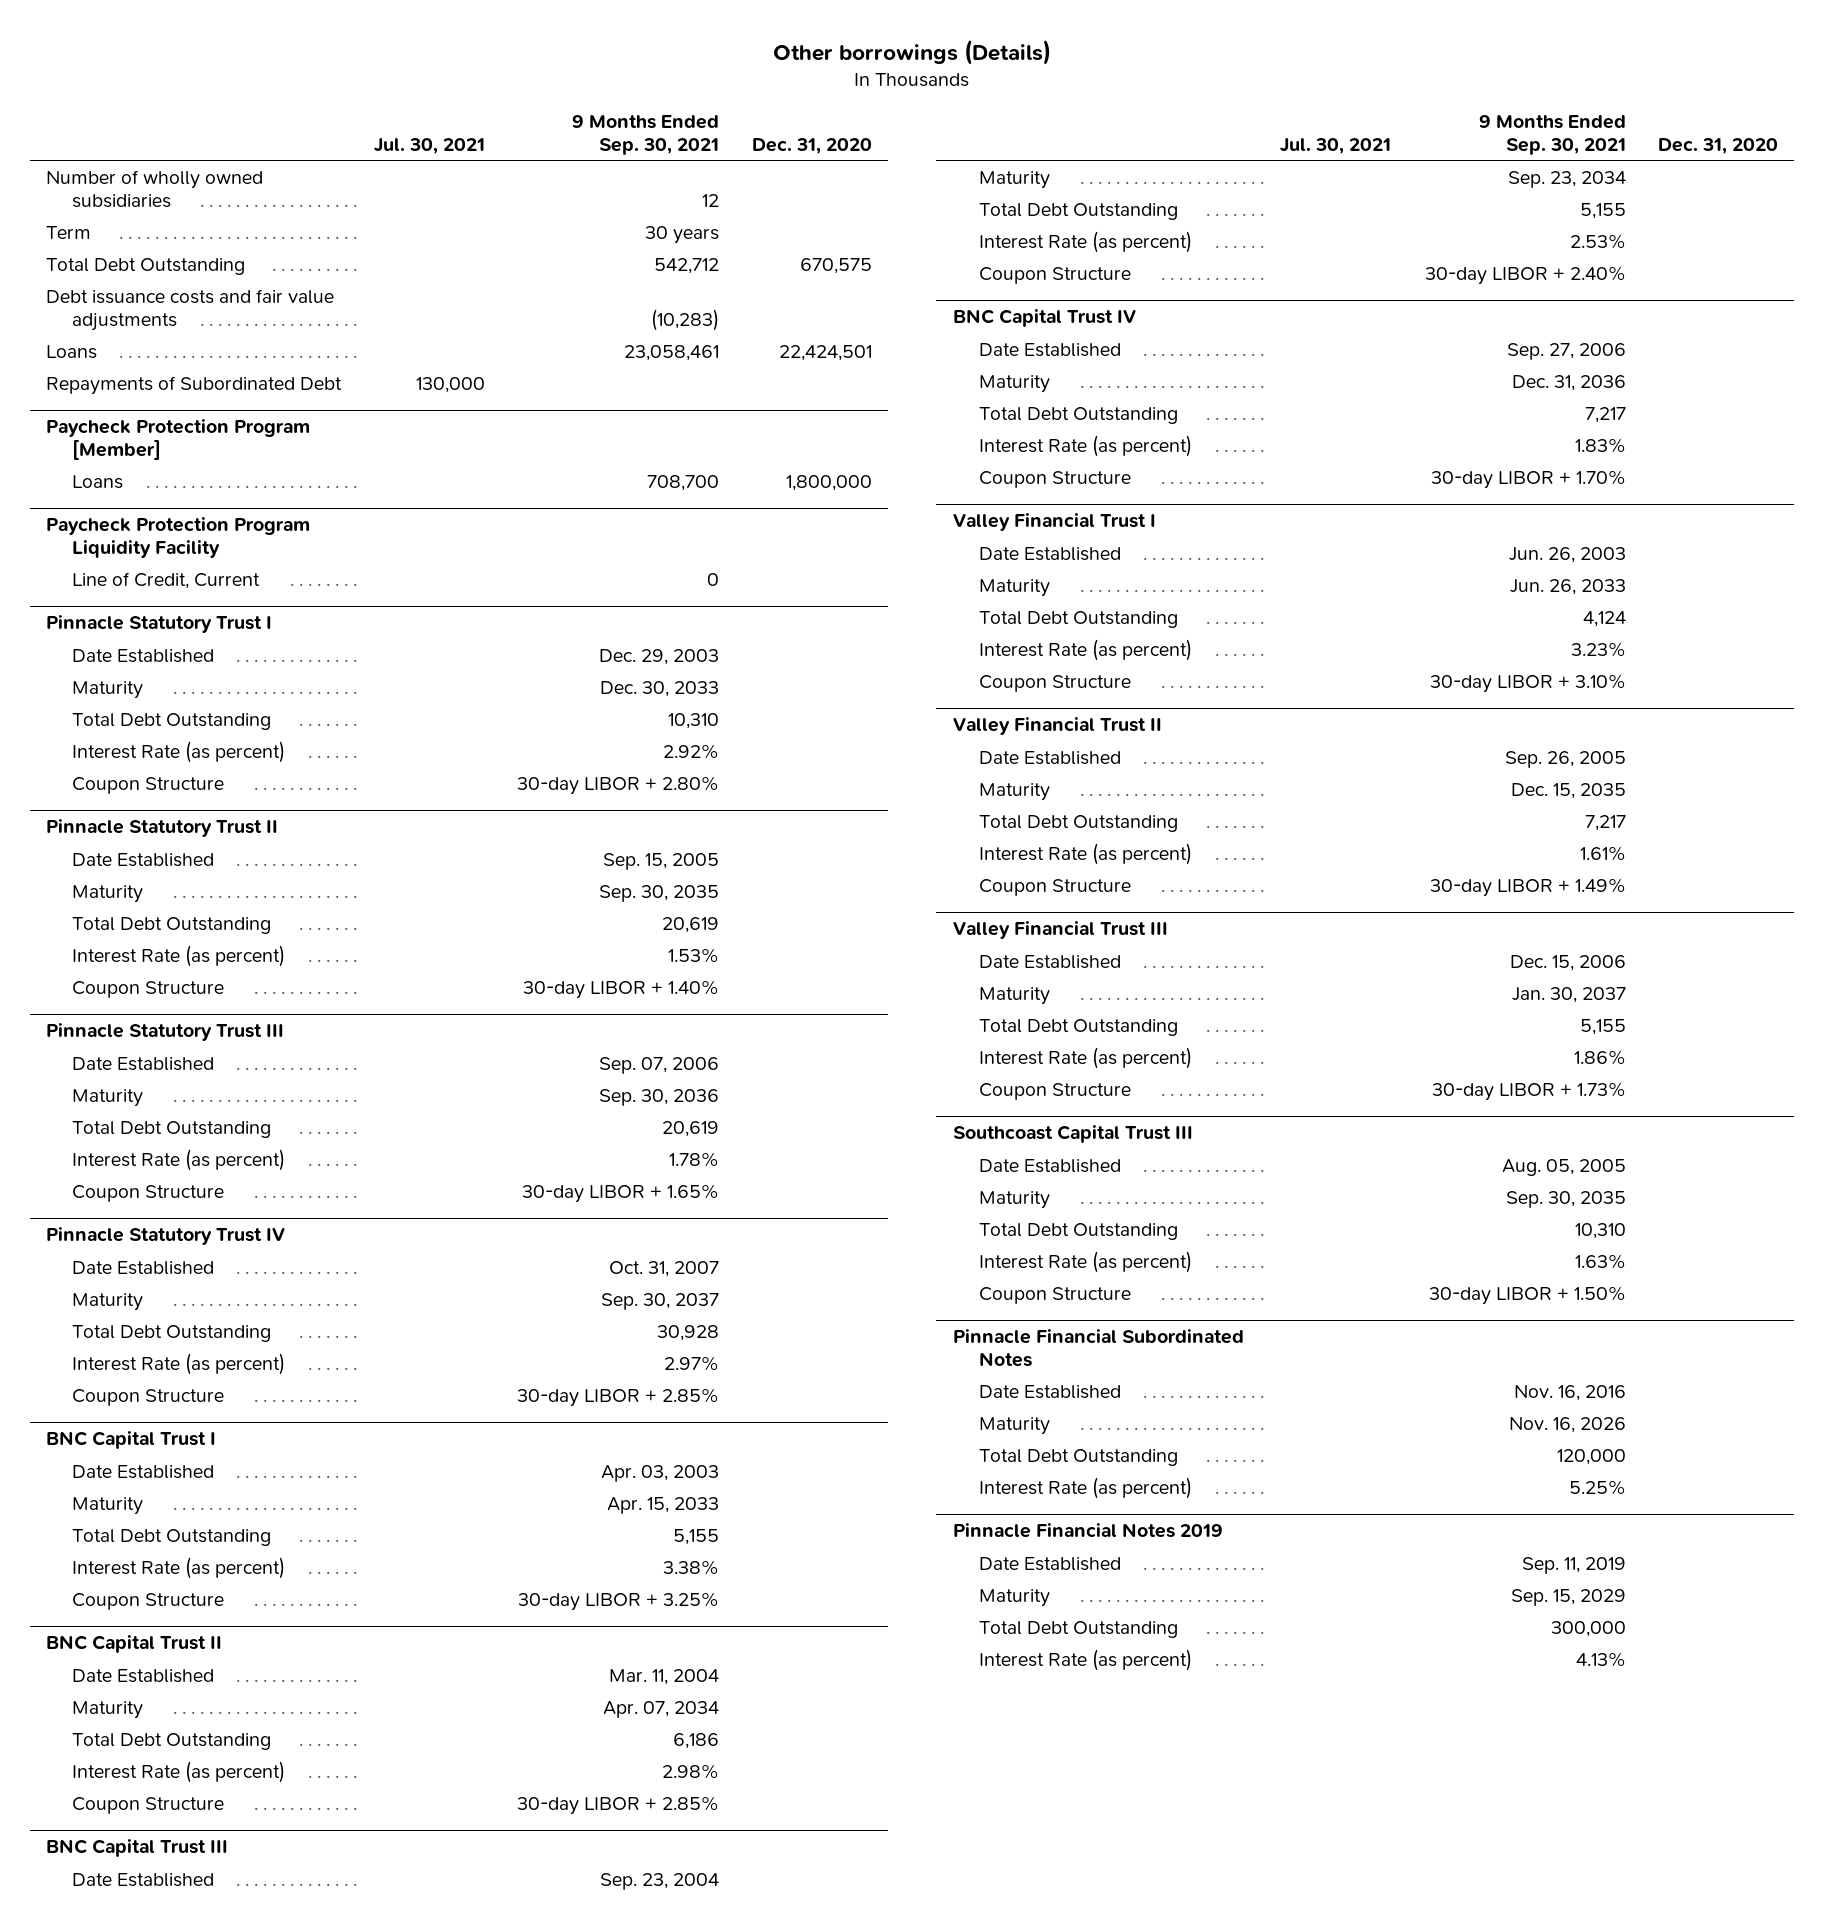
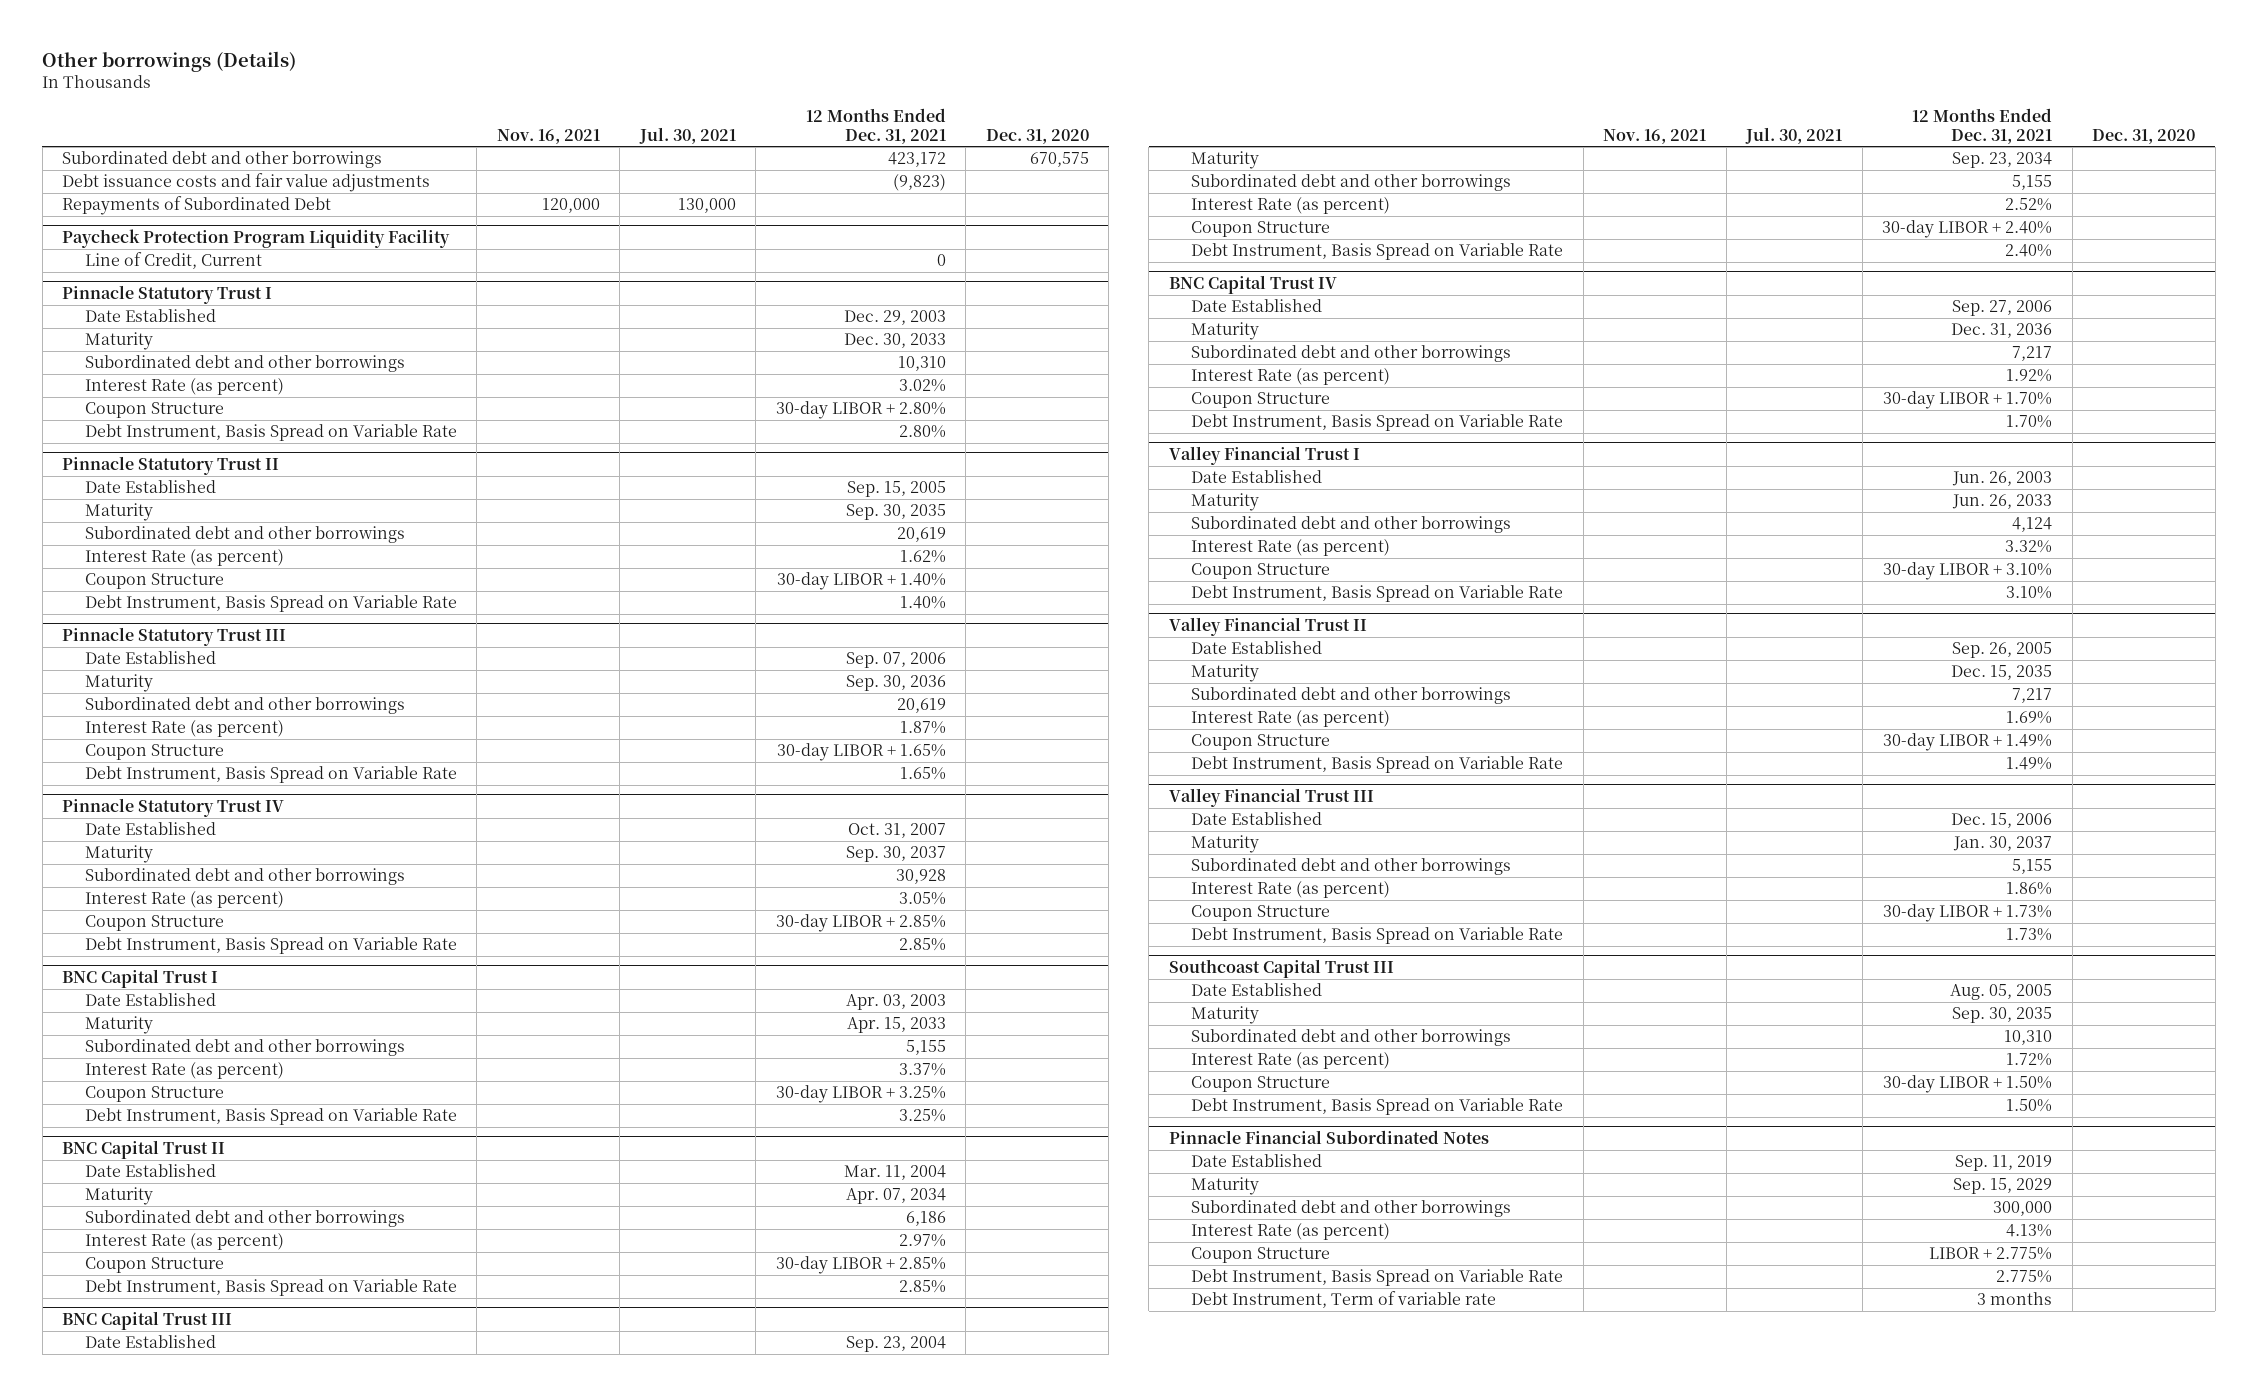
[572,115,720,155] 9 Months Ended Sep. 30, 2021 -> none
none -> [496,128,600,144] Nov. 16, 2021
none -> [805,107,946,144] 12 Months Ended Dec. 31, 2021
[46,169,264,208] Number of wholly owned subsidiaries -> none
[46,225,92,239] Term -> none
[46,257,246,275] Total Debt Outstanding -> [62,151,383,169] Subordinated debt and other borrowings
[46,344,98,359] Loans -> none
[46,419,311,460] Paycheck Protection Program [Member] -> none
[72,474,124,489] Loans -> none
[72,712,272,730] Total Debt Outstanding -> [84,355,405,373] Subordinated debt and other borrowings
none -> [84,424,457,442] Debt Instrument, Basis Spread on Variable Rate
[72,916,272,934] Total Debt Outstanding -> [84,526,405,544] Subordinated debt and other borrowings
none -> [84,595,457,613] Debt Instrument, Basis Spread on Variable Rate
[72,1120,272,1138] Total Debt Outstanding -> [84,697,405,715] Subordinated debt and other borrowings
none -> [84,766,457,784] Debt Instrument, Basis Spread on Variable Rate
[72,1324,272,1342] Total Debt Outstanding -> [84,868,405,886] Subordinated debt and other borrowings
none -> [84,937,457,955] Debt Instrument, Basis Spread on Variable Rate
[72,1528,272,1546] Total Debt Outstanding -> [84,1039,405,1057] Subordinated debt and other borrowings
none -> [84,1108,457,1126] Debt Instrument, Basis Spread on Variable Rate
[72,1732,272,1750] Total Debt Outstanding -> [84,1210,405,1228] Subordinated debt and other borrowings
none -> [84,1279,457,1297] Debt Instrument, Basis Spread on Variable Rate
[978,202,1178,220] Total Debt Outstanding -> [1190,174,1511,192] Subordinated debt and other borrowings
none -> [1190,243,1563,261] Debt Instrument, Basis Spread on Variable Rate
[978,406,1178,424] Total Debt Outstanding -> [1190,345,1511,363] Subordinated debt and other borrowings
none -> [1190,414,1563,432] Debt Instrument, Basis Spread on Variable Rate
[978,610,1178,628] Total Debt Outstanding -> [1190,516,1511,534] Subordinated debt and other borrowings
none -> [1190,585,1563,603] Debt Instrument, Basis Spread on Variable Rate
[978,814,1178,832] Total Debt Outstanding -> [1190,687,1511,705] Subordinated debt and other borrowings
none -> [1190,756,1563,774] Debt Instrument, Basis Spread on Variable Rate
[978,1018,1178,1036] Total Debt Outstanding -> [1190,858,1511,876] Subordinated debt and other borrowings
none -> [1190,927,1563,945] Debt Instrument, Basis Spread on Variable Rate
[978,1222,1178,1240] Total Debt Outstanding -> [1190,1029,1511,1047] Subordinated debt and other borrowings
none -> [1190,1098,1563,1116] Debt Instrument, Basis Spread on Variable Rate
[978,1448,1178,1466] Total Debt Outstanding -> [1190,1200,1511,1218] Subordinated debt and other borrowings
[952,1523,1223,1539] Pinnacle Financial Notes 2019 -> none
[978,1556,1121,1571] Date Established -> none
[978,1588,1050,1607] Maturity -> none
[978,1620,1178,1638] Total Debt Outstanding -> none
[978,1648,1192,1671] Interest Rate (as percent) -> none
none -> [1190,1247,1330,1264] Coupon Structure
none -> [1190,1269,1563,1287] Debt Instrument, Basis Spread on Variable Rate
none -> [1190,1291,1496,1309] Debt Instrument, Term of variable rate

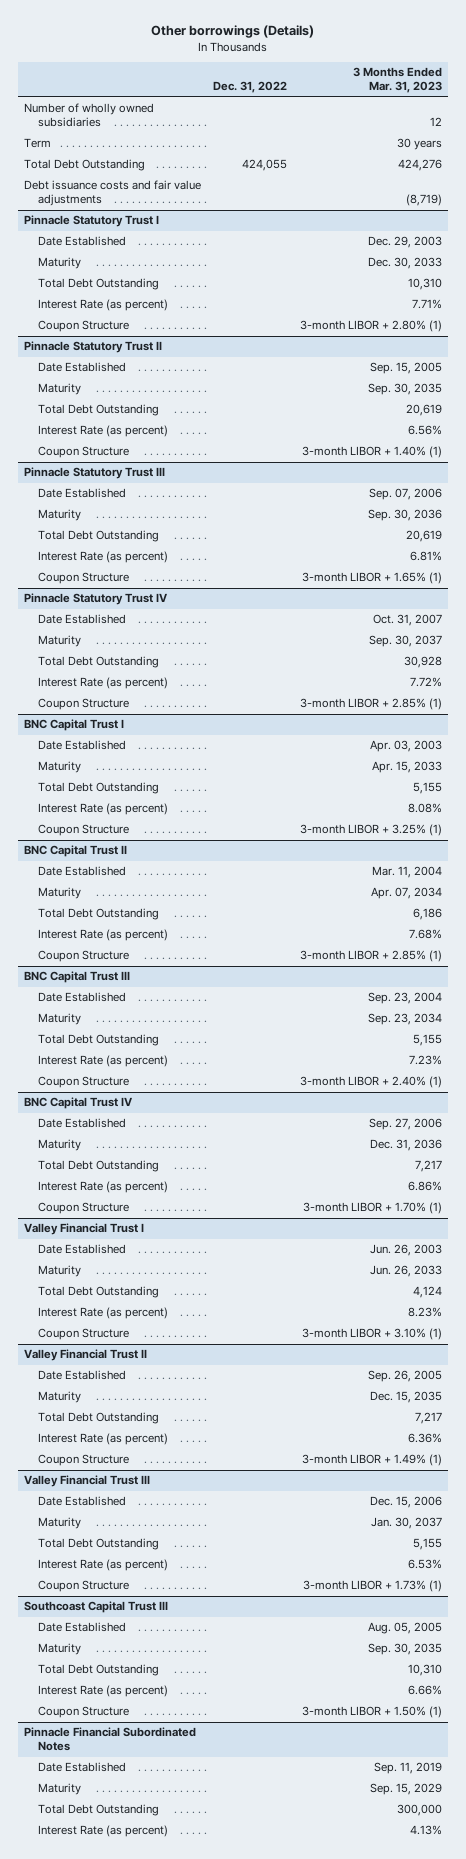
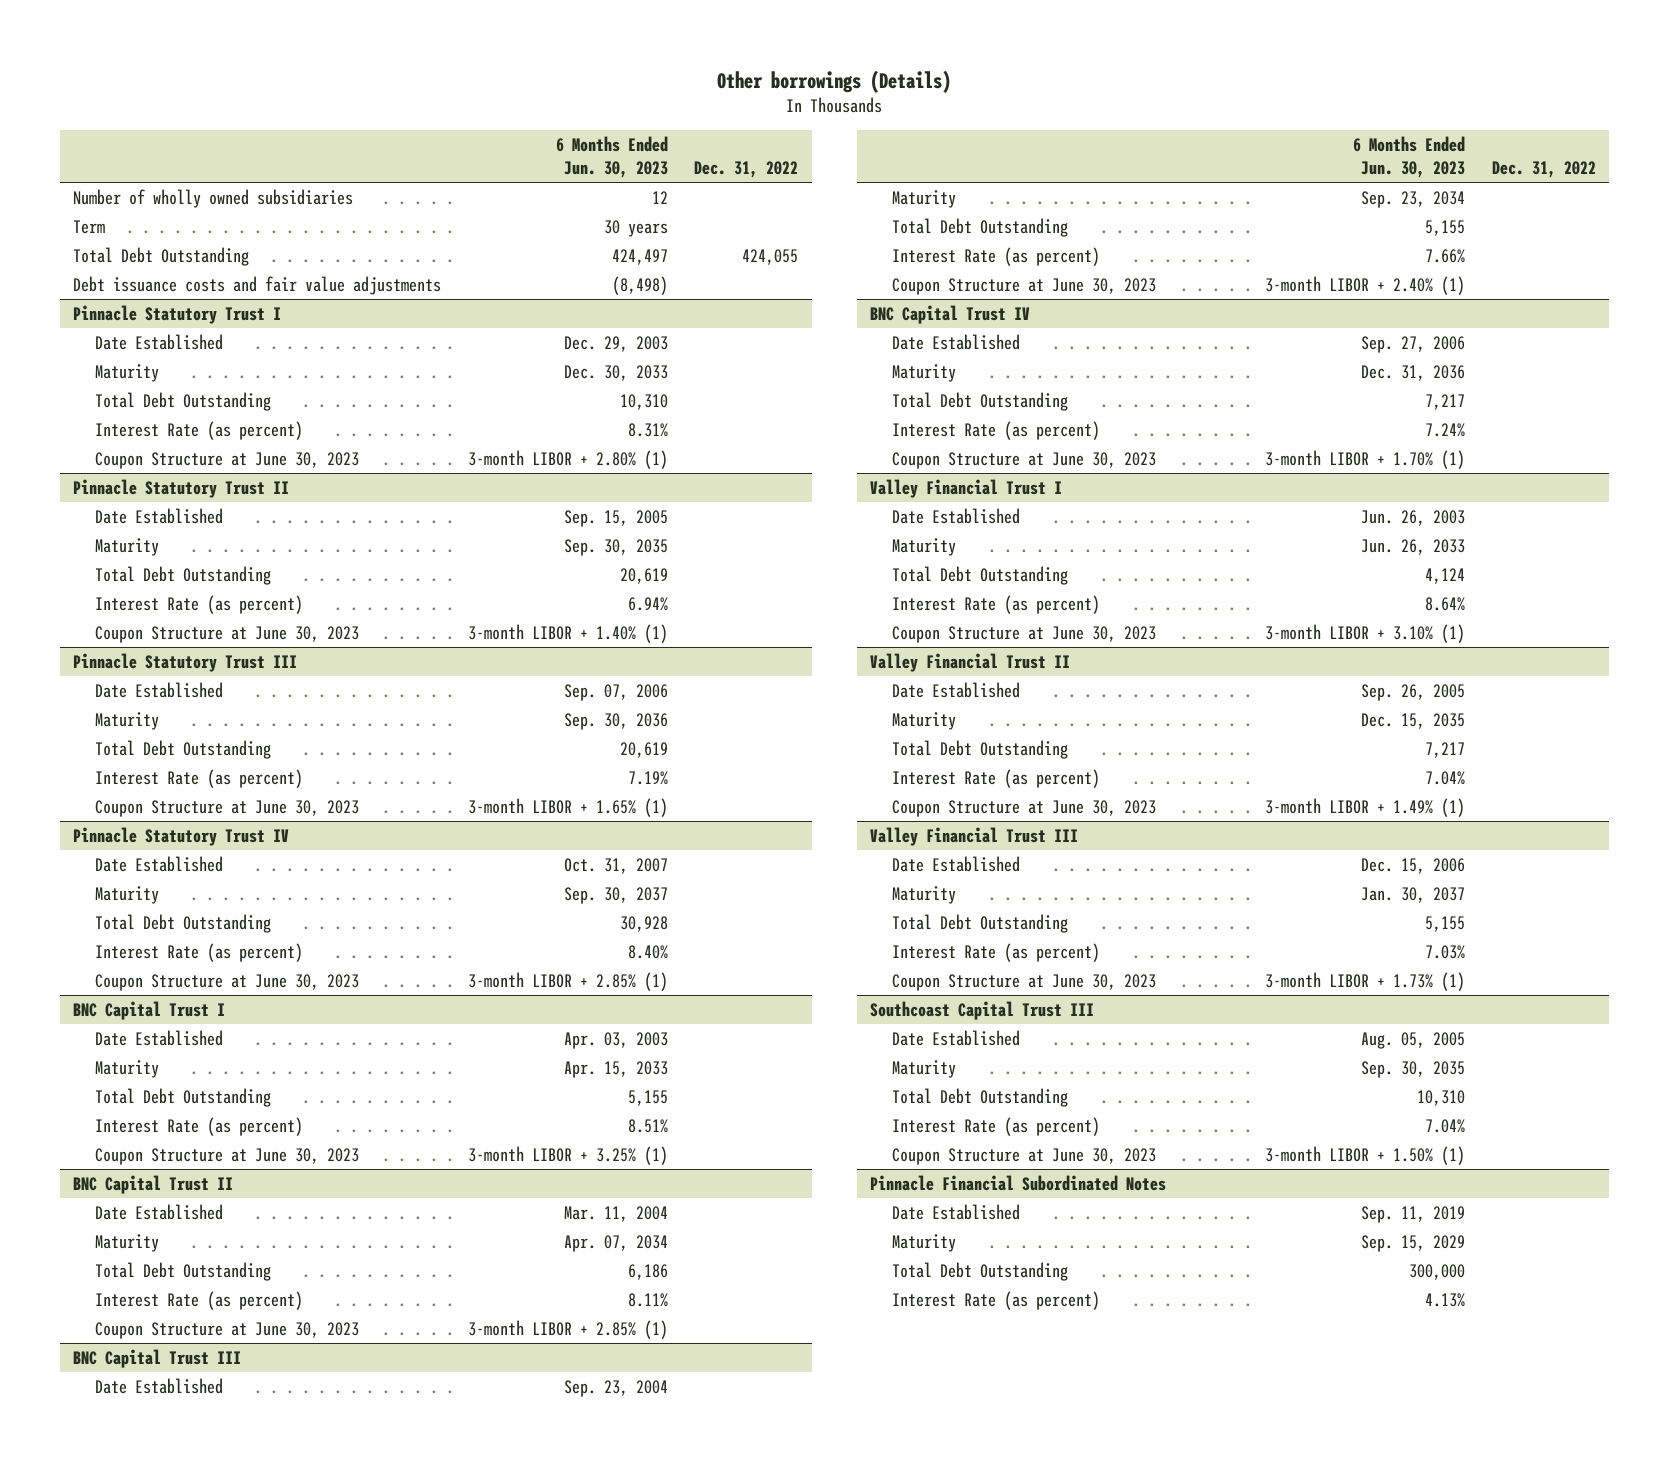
[352,67,442,94] 3 Months Ended Mar. 31, 2023 -> none
none -> [555,135,668,178] 6 Months Ended Jun. 30, 2023
[37,320,129,333] Coupon Structure -> [94,451,359,469] Coupon Structure at June 30, 2023
[37,446,129,459] Coupon Structure -> [94,625,359,643] Coupon Structure at June 30, 2023
[37,572,129,585] Coupon Structure -> [94,799,359,817] Coupon Structure at June 30, 2023
[37,698,129,711] Coupon Structure -> [94,973,359,991] Coupon Structure at June 30, 2023
[37,824,129,837] Coupon Structure -> [94,1147,359,1165] Coupon Structure at June 30, 2023
[37,950,129,963] Coupon Structure -> [94,1321,359,1339] Coupon Structure at June 30, 2023
[37,1076,129,1089] Coupon Structure -> [892,277,1157,295] Coupon Structure at June 30, 2023
[37,1202,129,1215] Coupon Structure -> [892,451,1157,469] Coupon Structure at June 30, 2023
[37,1328,129,1341] Coupon Structure -> [892,625,1157,643] Coupon Structure at June 30, 2023
[37,1454,129,1467] Coupon Structure -> [892,799,1157,817] Coupon Structure at June 30, 2023
[37,1580,129,1593] Coupon Structure -> [892,973,1157,991] Coupon Structure at June 30, 2023
[37,1706,129,1719] Coupon Structure -> [892,1147,1157,1165] Coupon Structure at June 30, 2023

